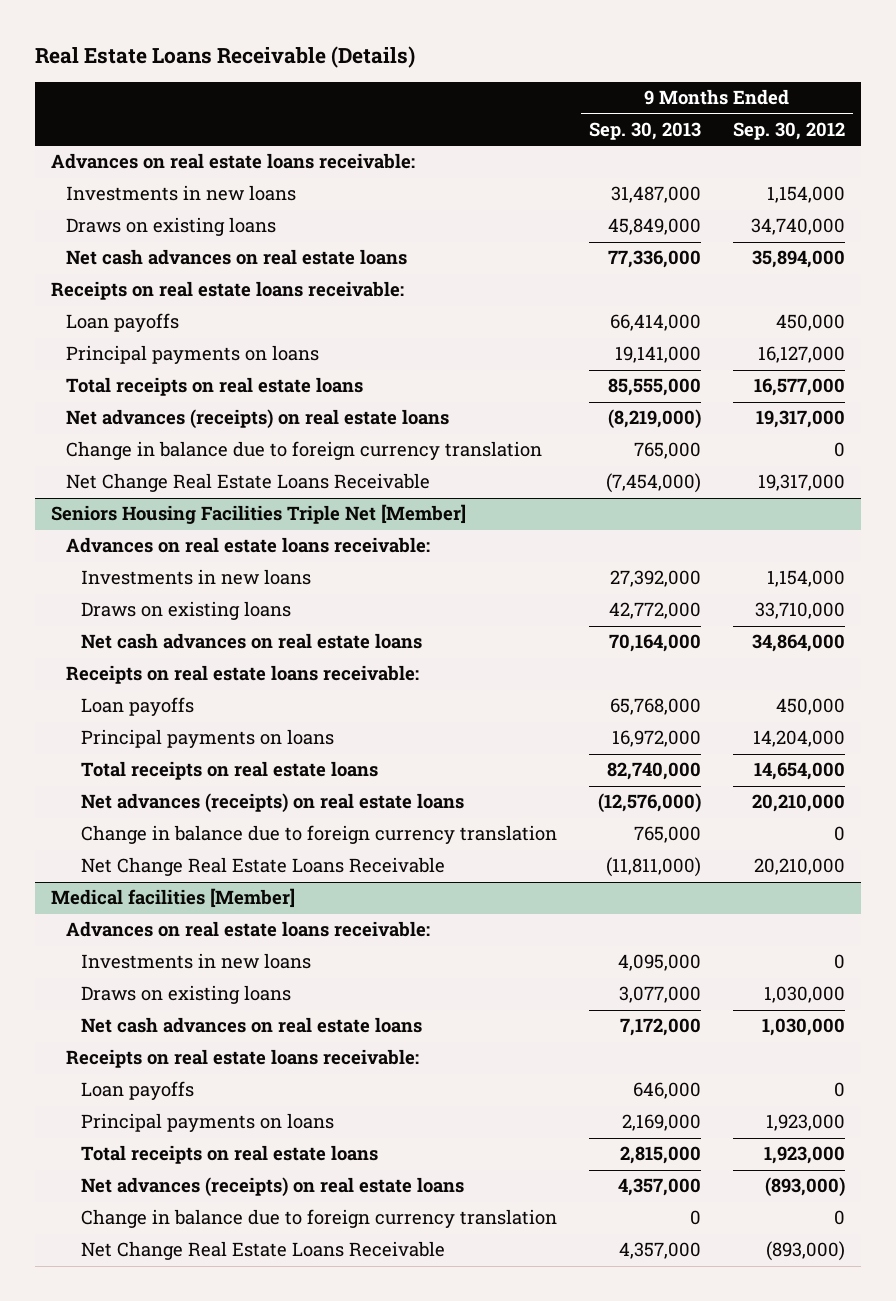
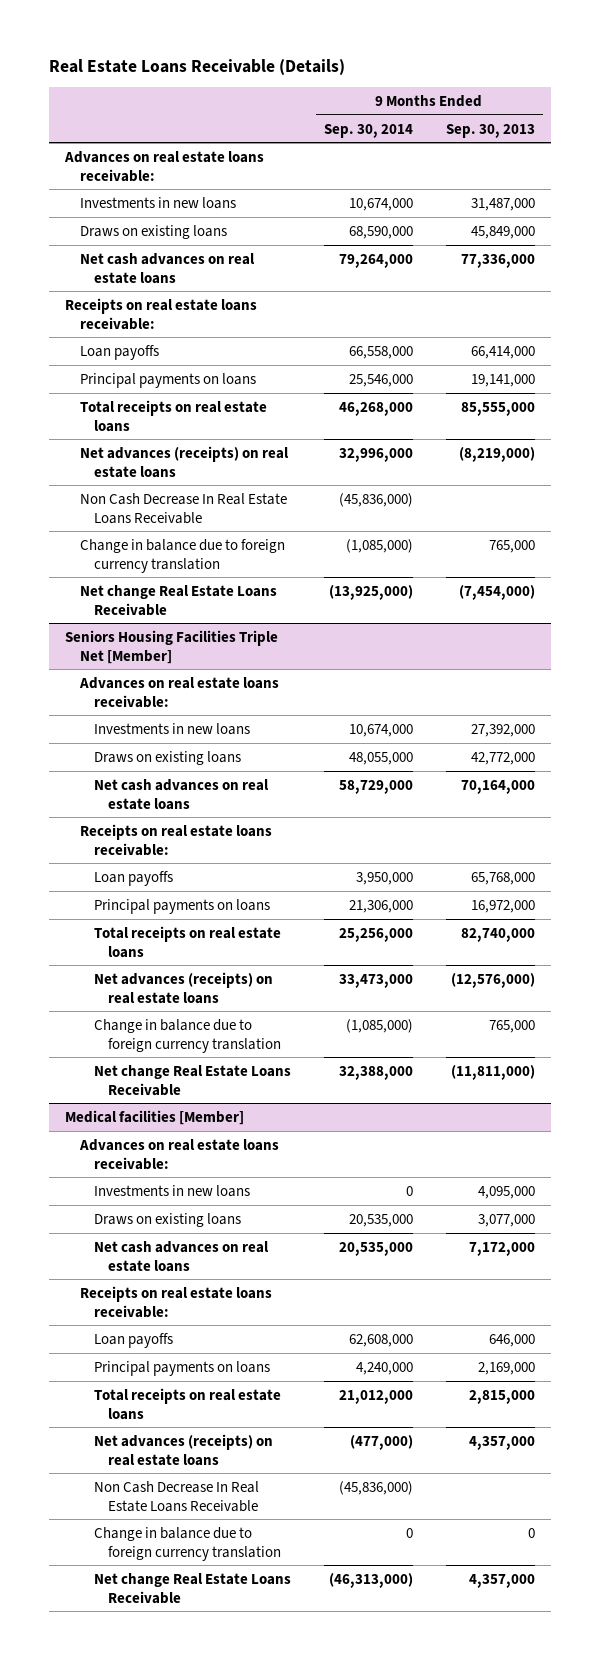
[733,121,846,140] Sep. 30, 2012 -> none
none -> [323,123,413,138] Sep. 30, 2014
none -> [79,492,287,524] Non Cash Decrease In Real Estate Loans Receivable
[65,473,430,493] Net Change Real Estate Loans Receivable -> [79,584,277,616] Net change Real Estate Loans Receivable
[80,857,445,877] Net Change Real Estate Loans Receivable -> [93,1064,291,1096] Net change Real Estate Loans Receivable
none -> [93,1480,259,1512] Non Cash Decrease In Real Estate Loans Receivable
[80,1241,445,1261] Net Change Real Estate Loans Receivable -> [93,1572,291,1604] Net change Real Estate Loans Receivable

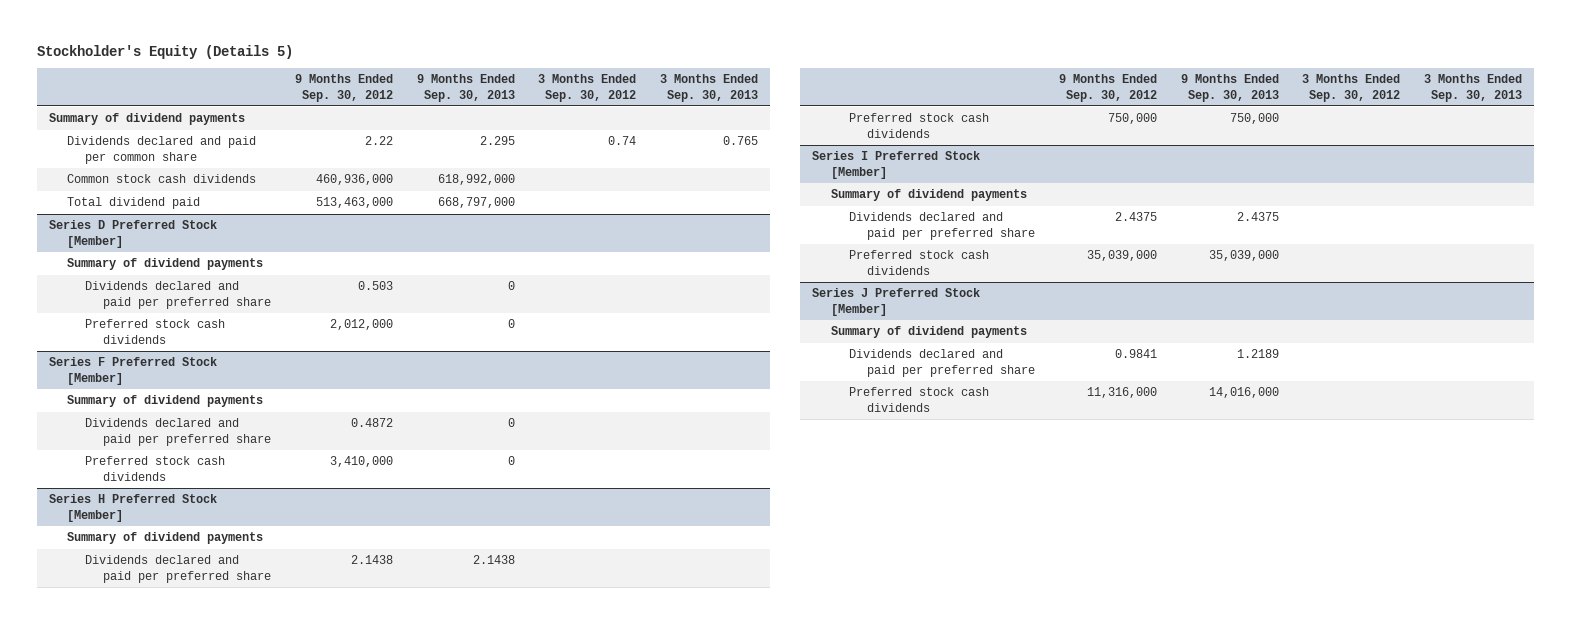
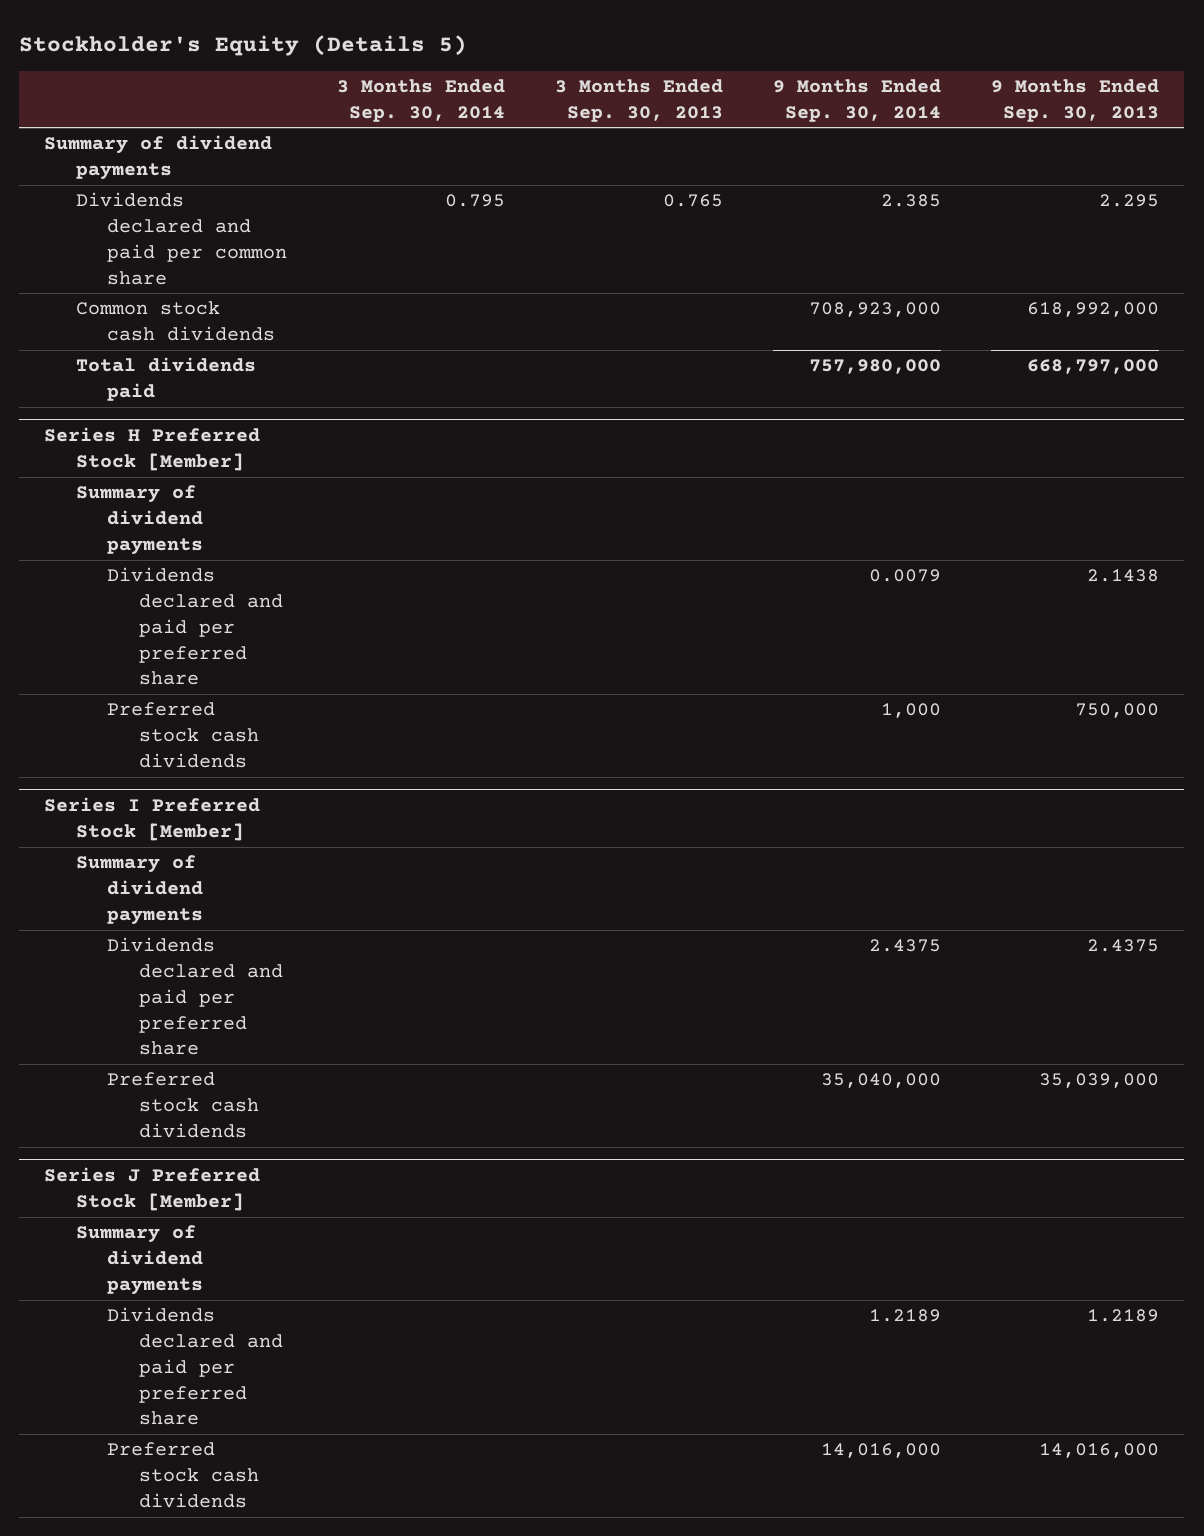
[295,74,394,102] 9 Months Ended Sep. 30, 2012 -> none
[538,74,637,102] 3 Months Ended Sep. 30, 2012 -> none
none -> [337,78,506,122] 3 Months Ended Sep. 30, 2014
none -> [773,78,942,122] 9 Months Ended Sep. 30, 2014
[48,220,217,248] Series D Preferred Stock [Member] -> none
[66,258,263,271] Summary of dividend payments -> none
[85,281,272,309] Dividends declared and paid per preferred share -> none
[85,319,226,344] Preferred stock cash dividends -> none
[48,357,217,385] Series F Preferred Stock [Member] -> none
[66,395,263,408] Summary of dividend payments -> none
[85,418,272,446] Dividends declared and paid per preferred share -> none
[85,456,226,481] Preferred stock cash dividends -> none
[66,197,200,210] Total dividend paid -> [75,357,256,402] Total dividends paid

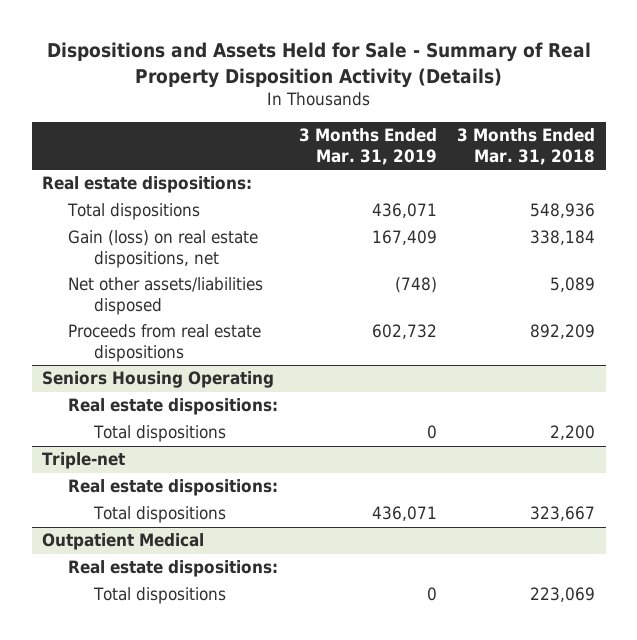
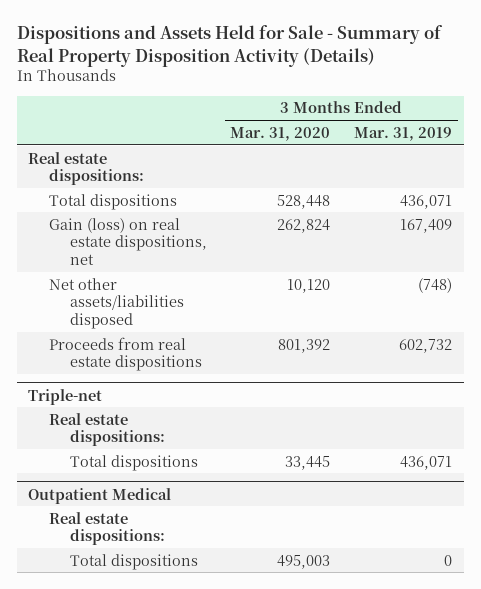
[457,128,596,166] 3 Months Ended Mar. 31, 2018 -> none
none -> [230,126,331,141] Mar. 31, 2020
[41,371,274,389] Seniors Housing Operating -> none
[68,398,279,416] Real estate dispositions: -> none
[93,425,227,443] Total dispositions -> none

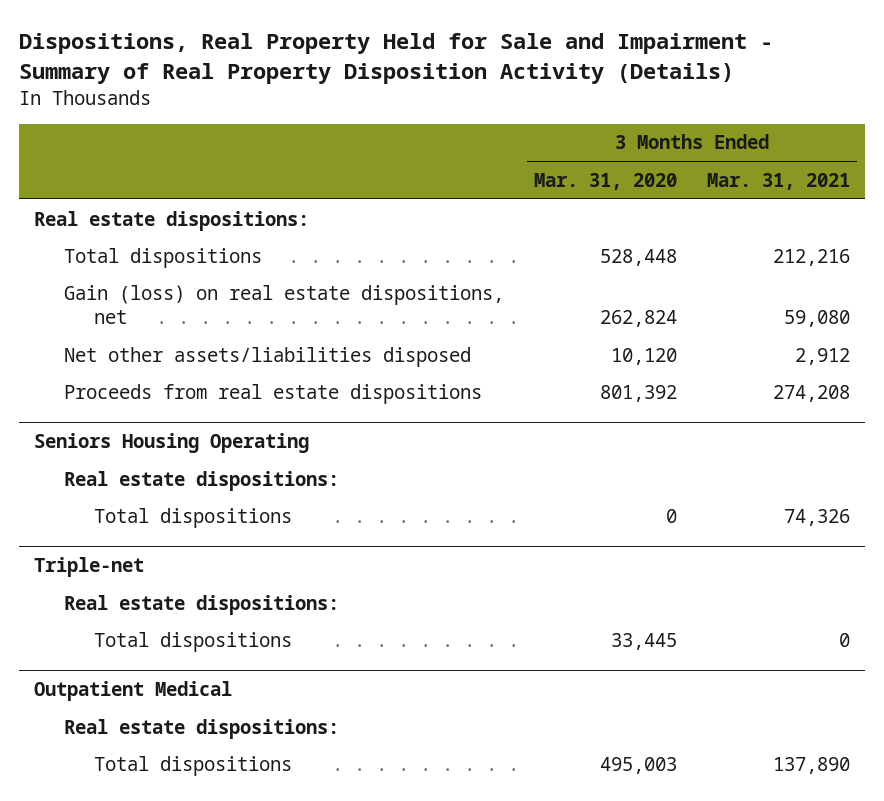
[16,25,443,67] Dispositions and Assets Held for Sale - Summary of Real Property Disposition Activity (Details) -> [19,32,774,84] Dispositions, Real Property Held for Sale and Impairment - Summary of Real Property Disposition Activity (Details)
[354,126,453,141] Mar. 31, 2019 -> none
none -> [706,172,850,190] Mar. 31, 2021
none -> [34,432,310,453] Seniors Housing Operating
none -> [64,470,340,491] Real estate dispositions:
none -> [94,507,293,528] Total dispositions

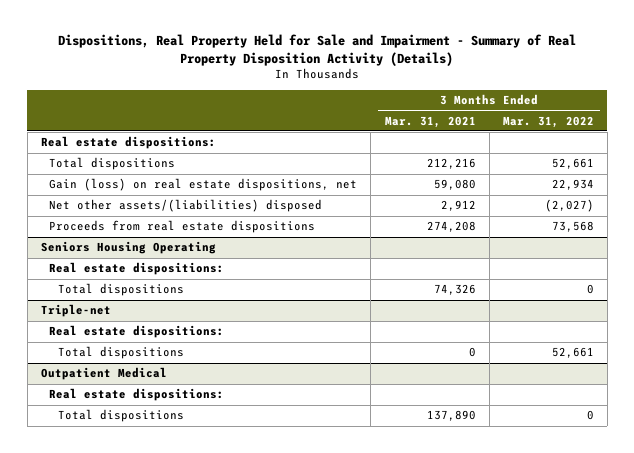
[534,172,678,190] Mar. 31, 2020 -> none
none -> [502,115,594,128] Mar. 31, 2022
[64,346,472,367] Net other assets/liabilities disposed -> [49,199,323,213] Net other assets/(liabilities) disposed

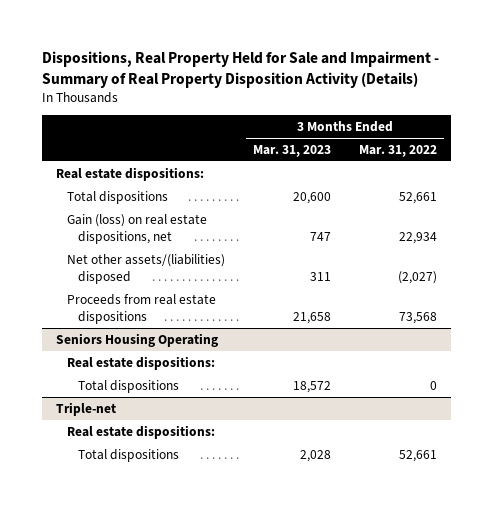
[384,115,476,128] Mar. 31, 2021 -> none
none -> [253,144,332,157] Mar. 31, 2023
[40,367,167,381] Outpatient Medical -> none
[49,388,225,402] Real estate dispositions: -> none
[58,409,185,423] Total dispositions -> none

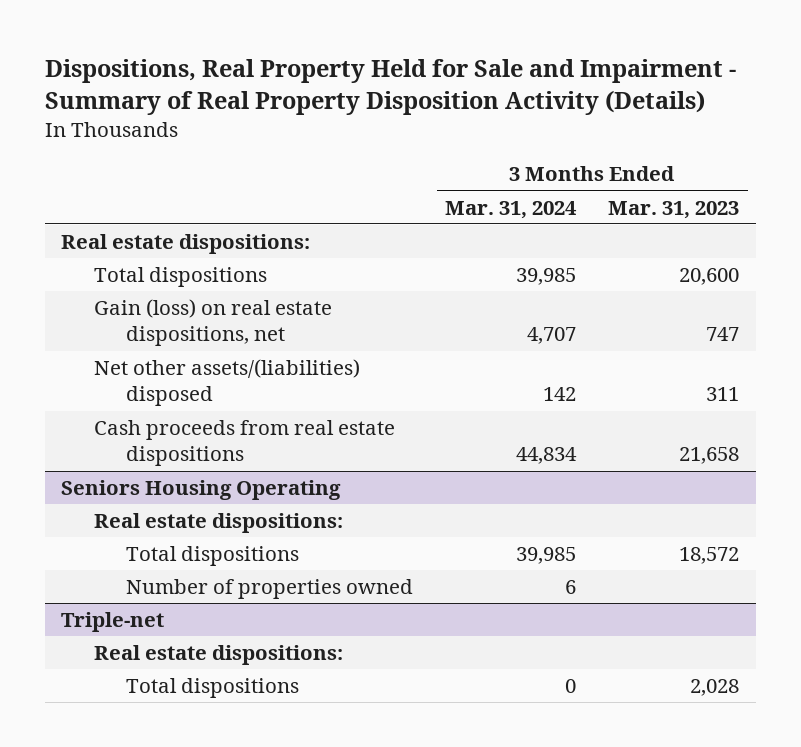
[359,144,438,157] Mar. 31, 2022 -> none
none -> [445,200,578,219] Mar. 31, 2024
[66,293,216,324] Proceeds from real estate dispositions -> [93,420,395,467] Cash proceeds from real estate dispositions
none -> [126,579,414,600] Number of properties owned

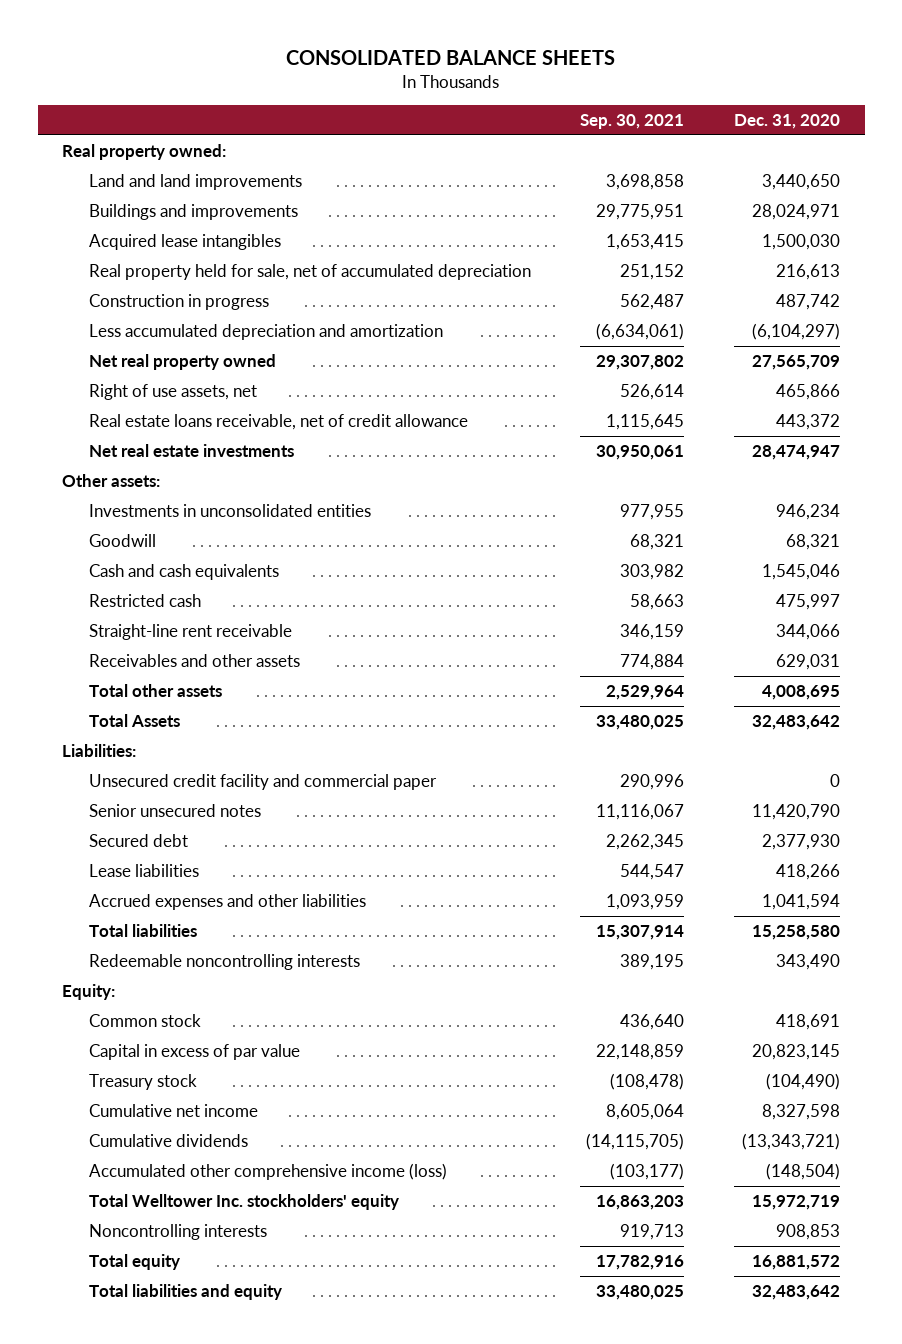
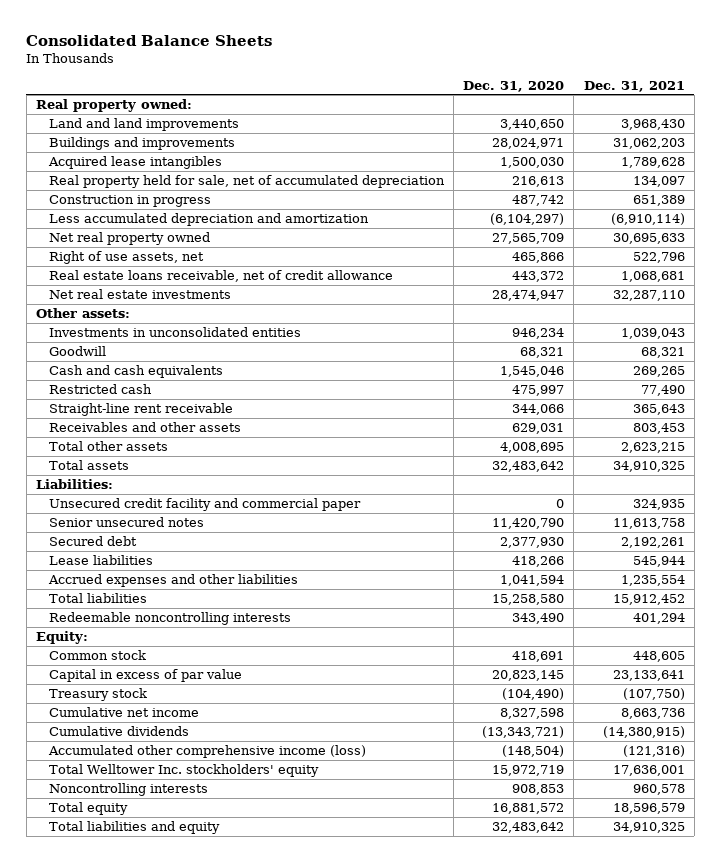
[286,49,616,65] CONSOLIDATED BALANCE SHEETS -> [26,34,273,46] Consolidated Balance Sheets
[580,114,685,130] Sep. 30, 2021 -> none
none -> [583,80,685,92] Dec. 31, 2021
[89,714,181,728] Total Assets -> [48,459,129,470] Total assets

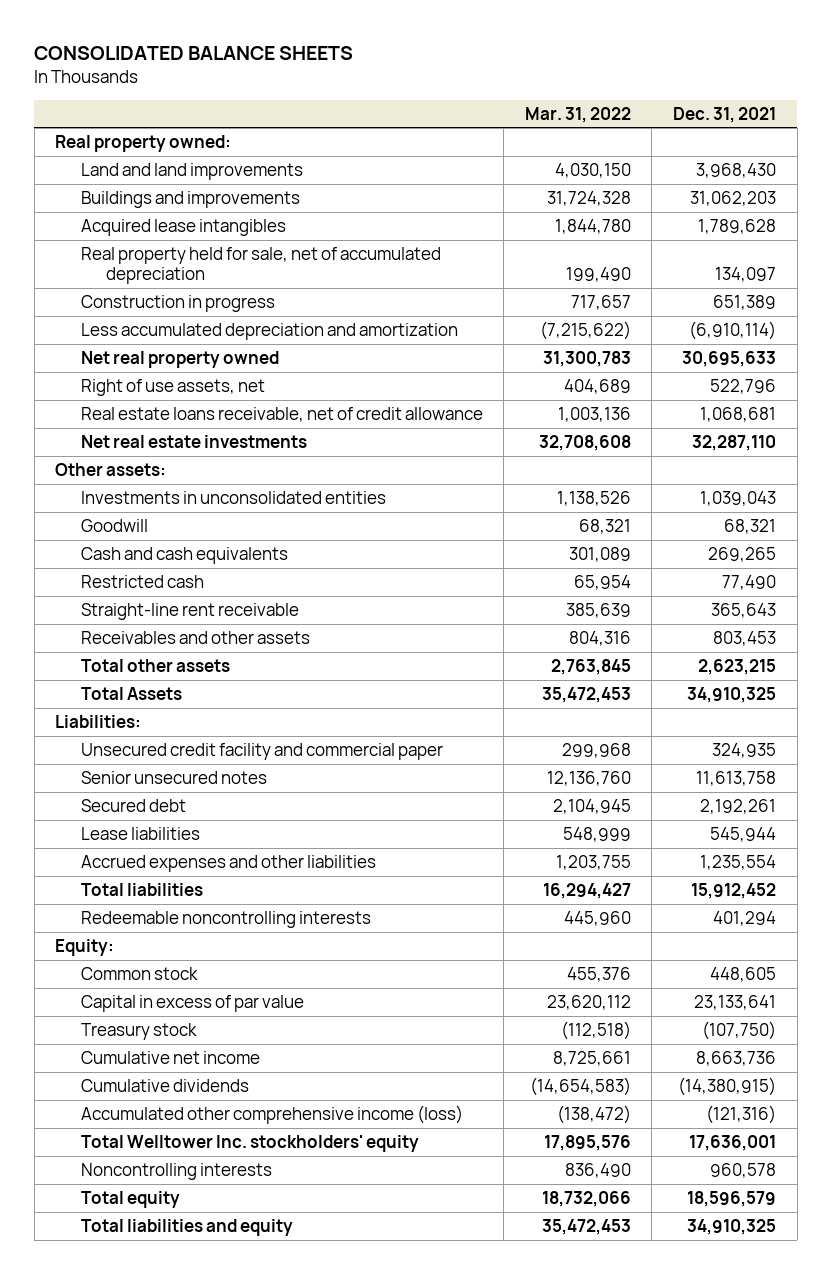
[26,34,273,46] Consolidated Balance Sheets -> [34,46,354,61] CONSOLIDATED BALANCE SHEETS
[463,80,565,92] Dec. 31, 2020 -> none
none -> [524,106,631,123] Mar. 31, 2022
[48,459,129,470] Total assets -> [80,686,182,700] Total Assets

